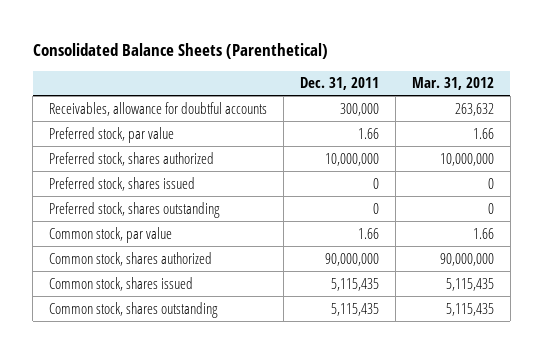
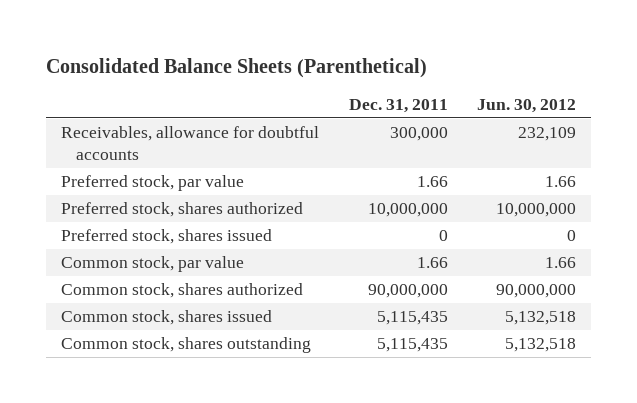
[411,77,494,91] Mar. 31, 2012 -> none
none -> [477,99,577,114] Jun. 30, 2012
[49,201,221,218] Preferred stock, shares outstanding -> none

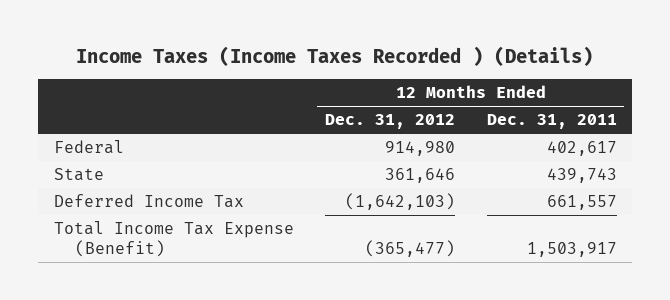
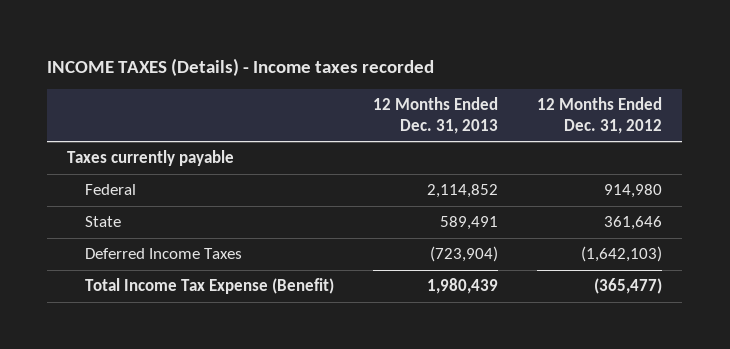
[76,45,594,66] Income Taxes (Income Taxes Recorded ) (Details) -> [47,57,435,76] INCOME TAXES (Details) - Income taxes recorded
[486,114,617,130] Dec. 31, 2011 -> none
none -> [373,97,499,134] 12 Months Ended Dec. 31, 2013
none -> [67,150,235,167] Taxes currently payable
[53,194,244,209] Deferred Income Tax -> [84,248,242,260] Deferred Income Taxes

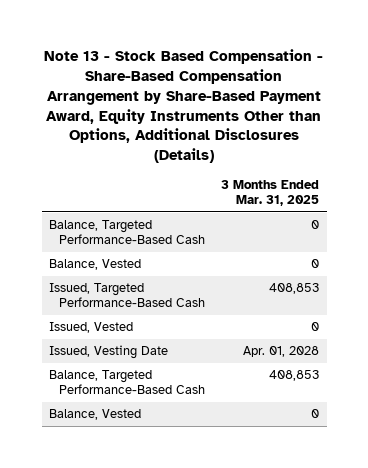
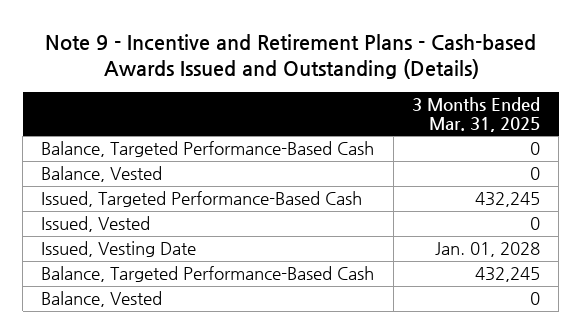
[44,49,324,163] Note 13 - Stock Based Compensation - Share-Based Compensation Arrangement by Share-Based Payment Award, Equity Instruments Other than Options, Additional Disclosures (Details) -> [44,33,536,79] Note 9 - Incentive and Retirement Plans - Cash-based Awards Issued and Outstanding (Details)
[268,283,319,295] 408,853 -> [475,192,541,208] 432,245
[242,346,319,358] Apr. 01, 2028 -> [435,242,541,258] Jan. 01, 2028
[268,370,319,382] 408,853 -> [475,267,541,283] 432,245

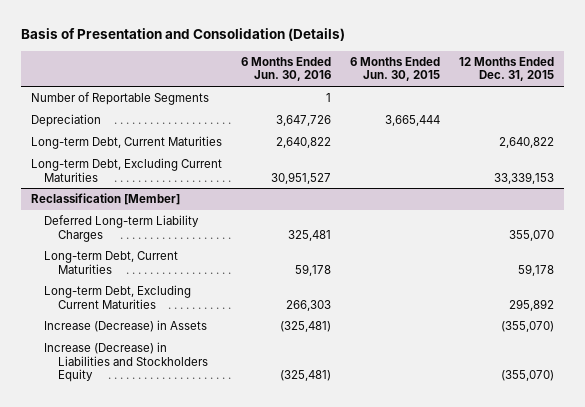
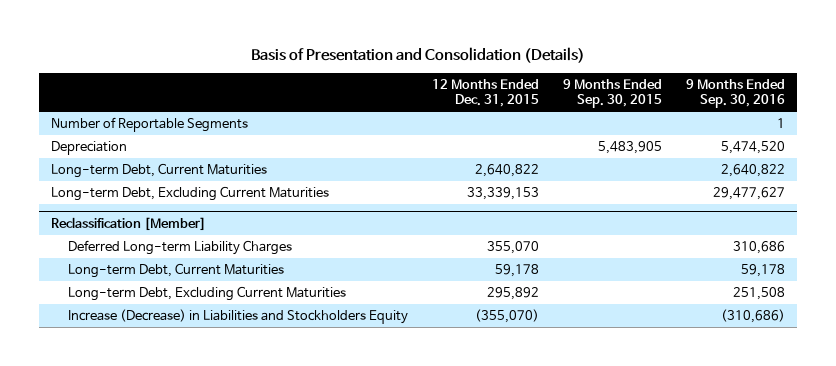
[240,56,331,82] 6 Months Ended Jun. 30, 2016 -> none
[350,56,441,82] 6 Months Ended Jun. 30, 2015 -> none
none -> [562,78,662,109] 9 Months Ended Sep. 30, 2015
none -> [685,78,785,109] 9 Months Ended Sep. 30, 2016
[44,320,208,333] Increase (Decrease) in Assets -> none

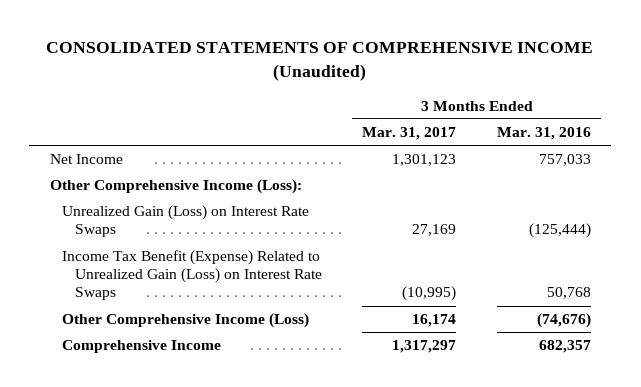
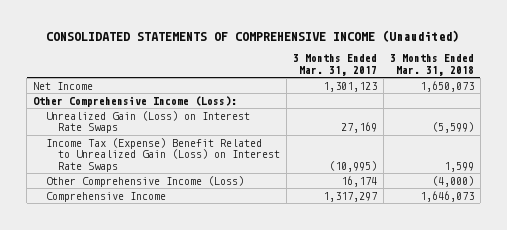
[496,127,591,141] Mar. 31, 2016 -> none
none -> [389,54,474,76] 3 Months Ended Mar. 31, 2018
[62,250,323,301] Income Tax Benefit (Expense) Related to Unrealized Gain (Loss) on Interest Rate Swaps -> [45,137,281,172] Income Tax (Expense) Benefit Related to Unrealized Gain (Loss) on Interest Rate Swaps

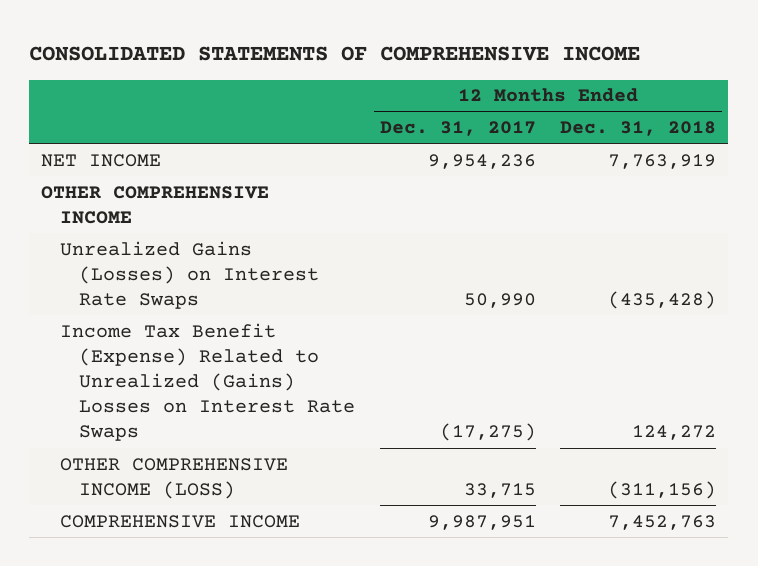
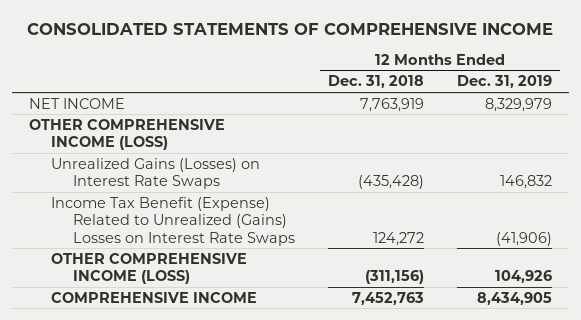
[379,121,536,137] Dec. 31, 2017 -> none
none -> [457,75,553,89] Dec. 31, 2019
[41,185,270,224] OTHER COMPREHENSIVE INCOME -> [28,118,225,151] OTHER COMPREHENSIVE INCOME (LOSS)

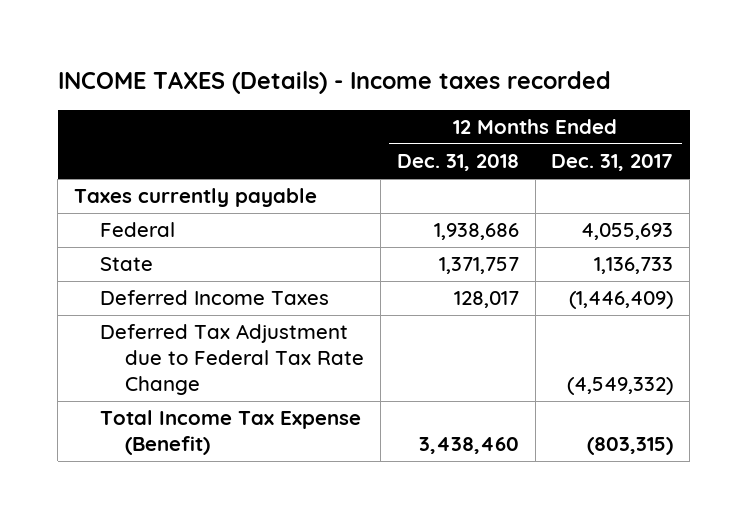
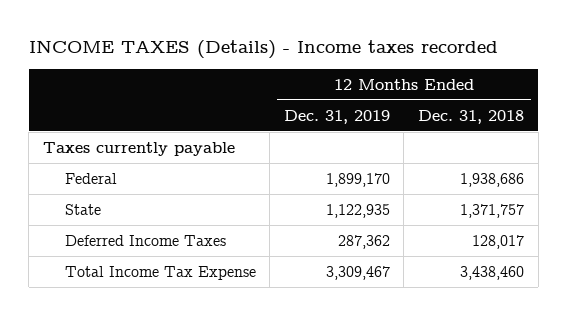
[551,154,674,172] Dec. 31, 2017 -> none
none -> [283,109,390,124] Dec. 31, 2019
[99,324,365,396] Deferred Tax Adjustment due to Federal Tax Rate Change -> none
[99,410,361,456] Total Income Tax Expense (Benefit) -> [64,265,256,280] Total Income Tax Expense

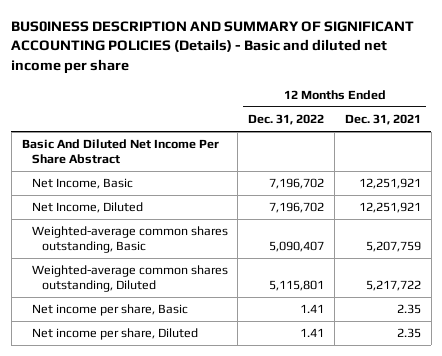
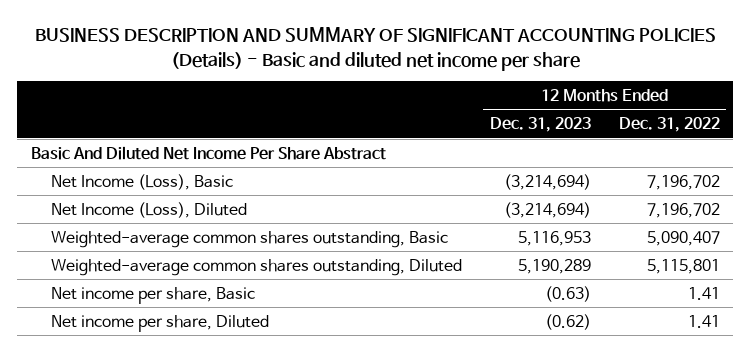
[11,20,415,74] BUS0INESS DESCRIPTION AND SUMMARY OF SIGNIFICANT ACCOUNTING POLICIES (Details) - Basic and diluted net income per share -> [35,27,717,71] BUSINESS DESCRIPTION AND SUMMARY OF SIGNIFICANT ACCOUNTING POLICIES (Details) - Basic and diluted net income per share
[344,113,421,125] Dec. 31, 2021 -> none
none -> [490,117,592,133] Dec. 31, 2023
[31,178,133,190] Net Income, Basic -> [51,173,234,190] Net Income (Loss), Basic
[31,202,143,214] Net Income, Diluted -> [51,201,248,218] Net Income (Loss), Diluted

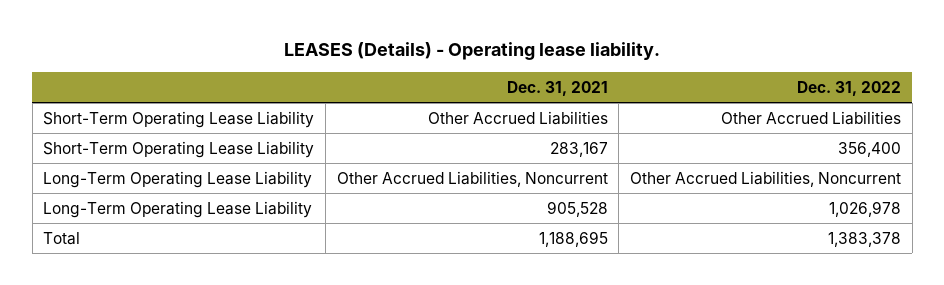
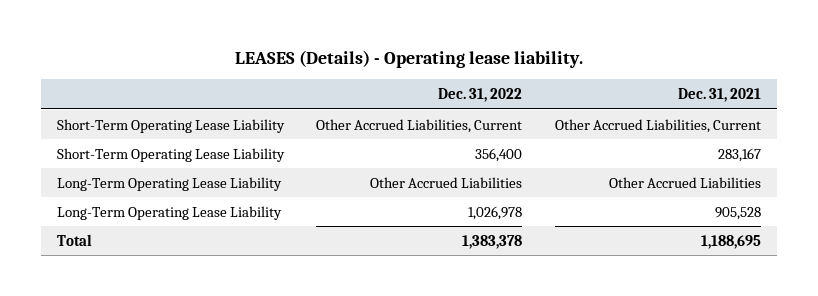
[427,110,608,125] Other Accrued Liabilities -> [554,118,761,133] Other Accrued Liabilities, Current
[721,110,902,125] Other Accrued Liabilities -> [316,118,523,133] Other Accrued Liabilities, Current
[336,170,608,187] Other Accrued Liabilities, Noncurrent -> [608,176,761,188] Other Accrued Liabilities
[630,170,902,187] Other Accrued Liabilities, Noncurrent -> [370,176,523,188] Other Accrued Liabilities

